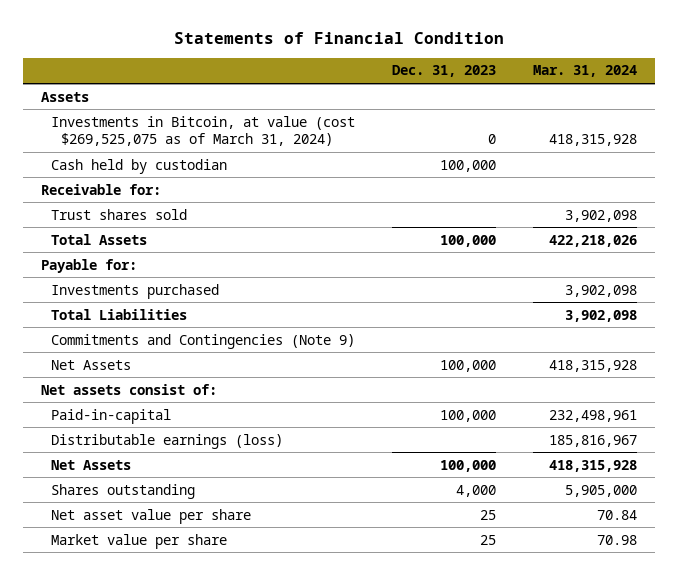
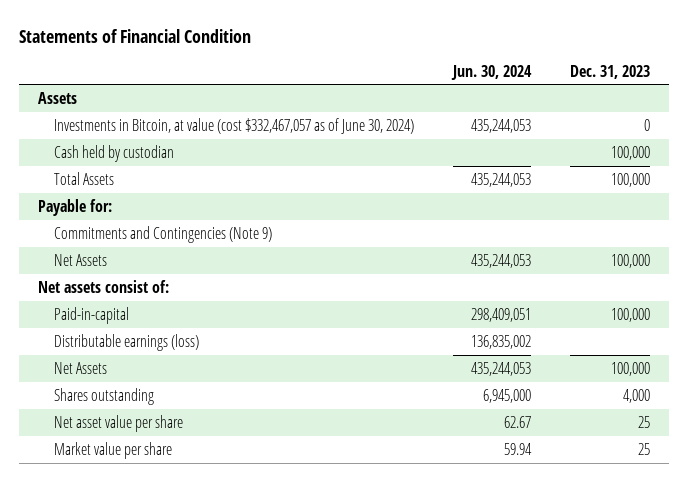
[532,65,637,78] Mar. 31, 2024 -> none
none -> [450,64,532,80] Jun. 30, 2024
[51,115,356,147] Investments in Bitcoin, at value (cost $269,525,075 as of March 31, 2024) -> [53,117,414,134] Investments in Bitcoin, at value (cost $332,467,057 as of June 30, 2024)
[41,183,162,195] Receivable for: -> none
[51,208,188,220] Trust shares sold -> none
[51,283,220,299] Investments purchased -> none
[51,308,188,320] Total Liabilities -> none

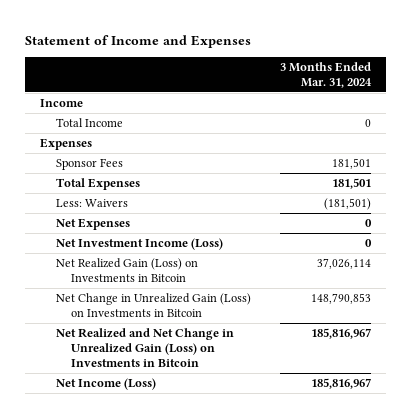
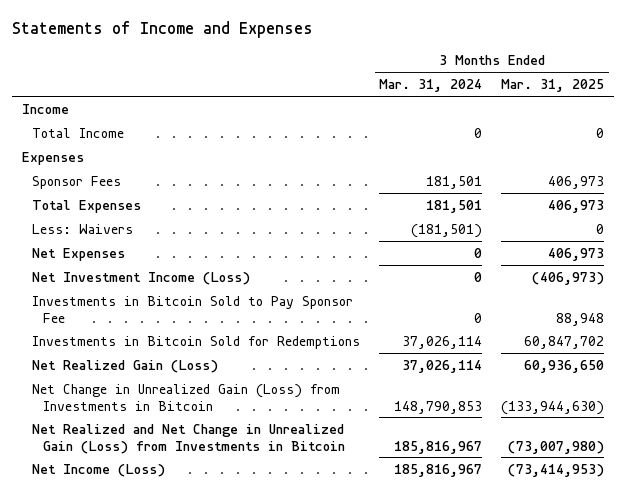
[25,34,252,48] Statement of Income and Expenses -> [12,21,314,39] Statements of Income and Expenses
none -> [501,79,605,93] Mar. 31, 2025
none -> [32,295,354,323] Investments in Bitcoin Sold to Pay Sponsor Fee
none -> [32,335,361,349] Investments in Bitcoin Sold for Redemptions
[55,258,198,282] Net Realized Gain (Loss) on Investments in Bitcoin -> [32,359,219,373] Net Realized Gain (Loss)
[55,293,251,317] Net Change in Unrealized Gain (Loss) on Investments in Bitcoin -> [32,383,341,411] Net Change in Unrealized Gain (Loss) from Investments in Bitcoin
[55,328,234,367] Net Realized and Net Change in Unrealized Gain (Loss) on Investments in Bitcoin -> [32,423,345,454] Net Realized and Net Change in Unrealized Gain (Loss) from Investments in Bitcoin

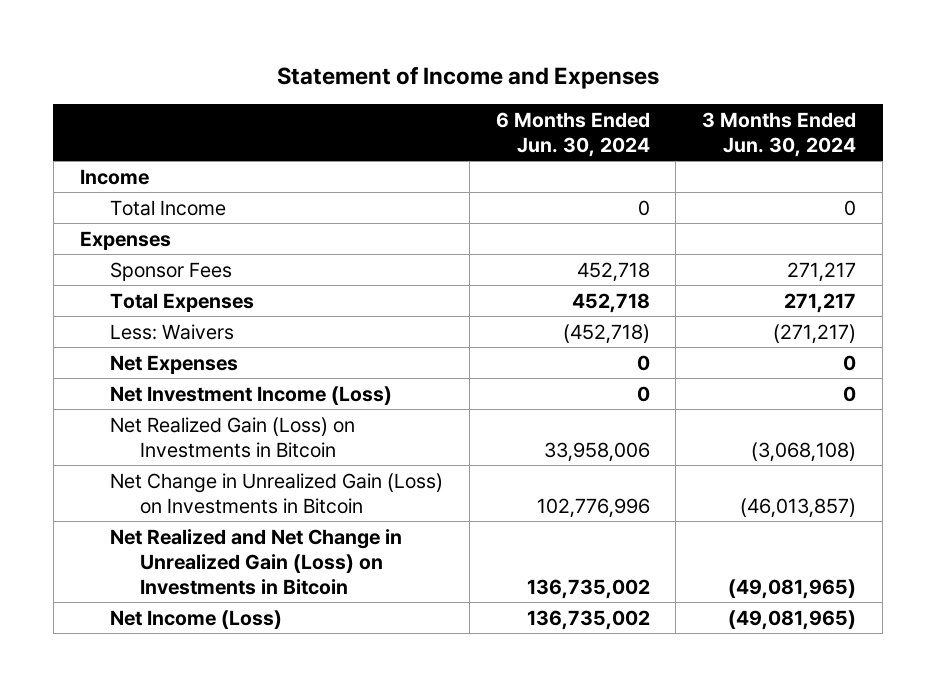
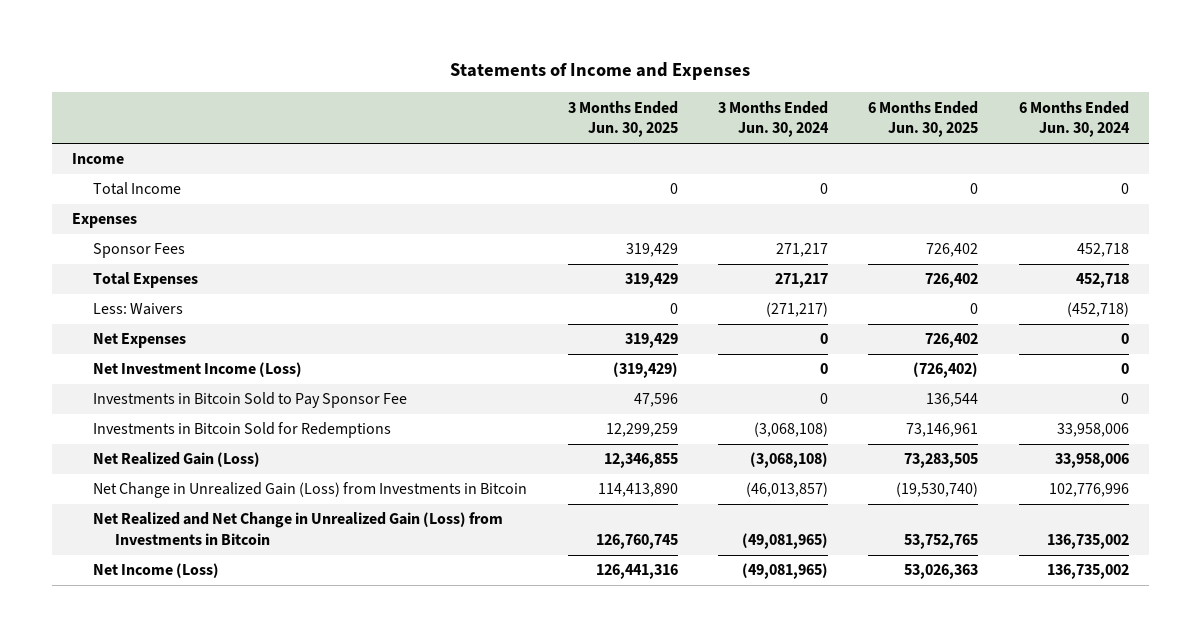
[276,66,659,90] Statement of Income and Expenses -> [450,62,751,81] Statements of Income and Expenses
none -> [567,100,678,138] 3 Months Ended Jun. 30, 2025
none -> [868,100,979,138] 6 Months Ended Jun. 30, 2025
none -> [93,392,408,409] Investments in Bitcoin Sold to Pay Sponsor Fee
none -> [93,422,392,439] Investments in Bitcoin Sold for Redemptions
[109,416,355,458] Net Realized Gain (Loss) on Investments in Bitcoin -> [93,452,261,468] Net Realized Gain (Loss)
[109,472,443,514] Net Change in Unrealized Gain (Loss) on Investments in Bitcoin -> [93,482,528,499] Net Change in Unrealized Gain (Loss) from Investments in Bitcoin
[109,528,402,595] Net Realized and Net Change in Unrealized Gain (Loss) on Investments in Bitcoin -> [93,512,504,546] Net Realized and Net Change in Unrealized Gain (Loss) from Investments in Bitcoin

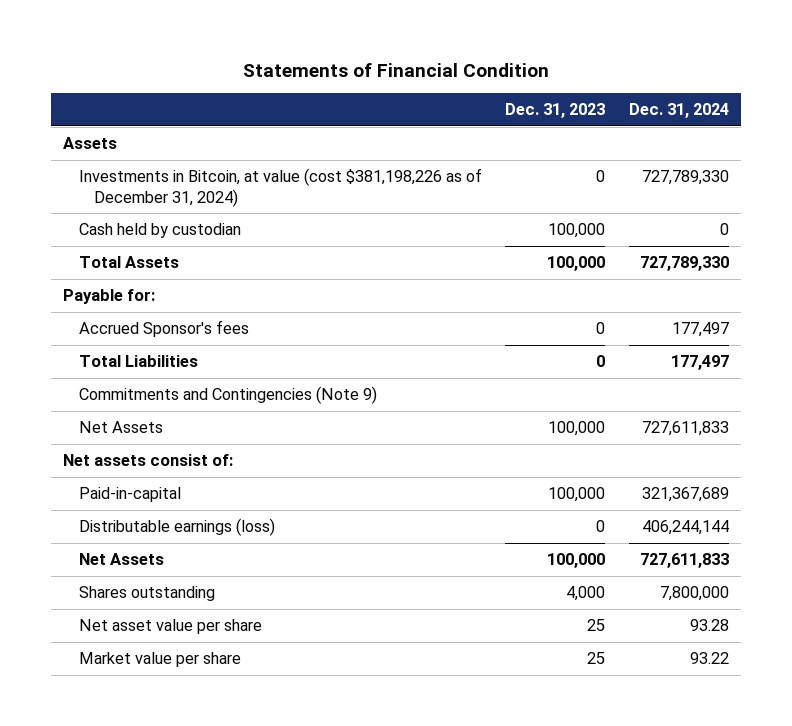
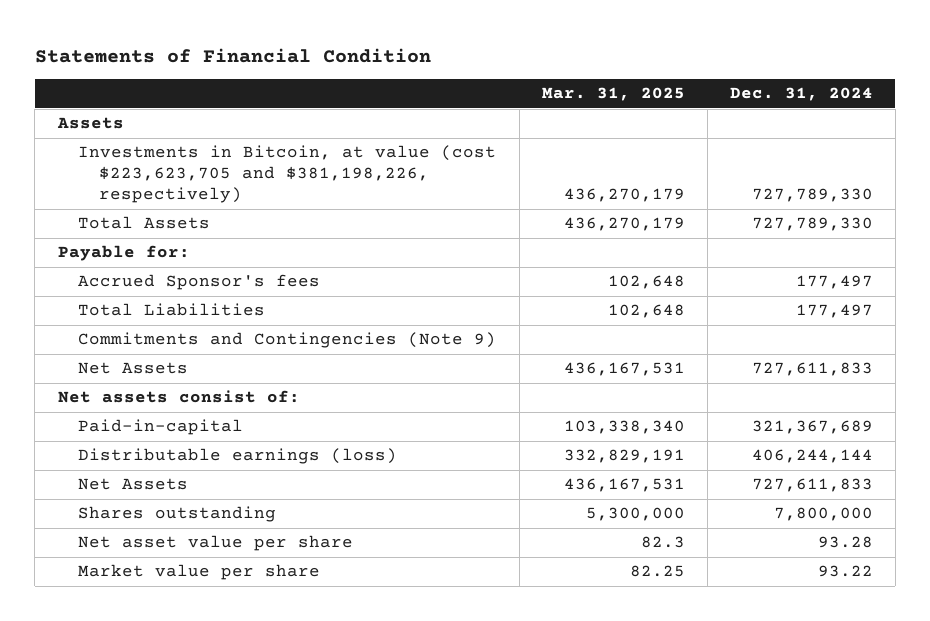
[505,103,606,119] Dec. 31, 2023 -> none
none -> [541,87,685,102] Mar. 31, 2025
[78,223,241,239] Cash held by custodian -> none
[78,168,482,207] Investments in Bitcoin, at value (cost $381,198,226 as of December 31, 2024) -> [78,145,497,204] Investments in Bitcoin, at value (cost $223,623,705 and $381,198,226, respectively)

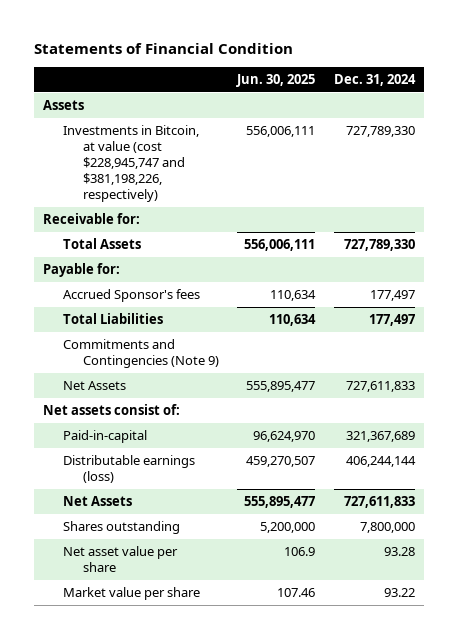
[541,87,685,102] Mar. 31, 2025 -> none
none -> [236,73,316,87] Jun. 30, 2025
[78,145,497,204] Investments in Bitcoin, at value (cost $223,623,705 and $381,198,226, respectively) -> [62,125,199,202] Investments in Bitcoin, at value (cost $228,945,747 and $381,198,226, respectively)
none -> [42,213,140,225] Receivable for:

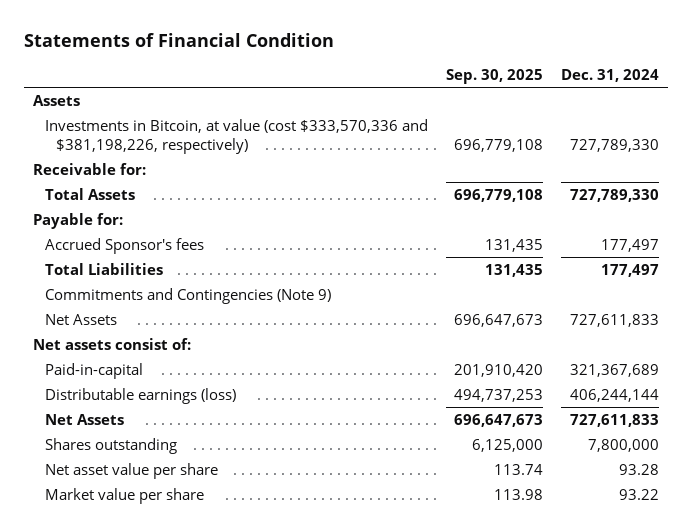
[236,73,316,87] Jun. 30, 2025 -> none
none -> [446,69,544,85] Sep. 30, 2025
[62,125,199,202] Investments in Bitcoin, at value (cost $228,945,747 and $381,198,226, respectively) -> [44,118,428,154] Investments in Bitcoin, at value (cost $333,570,336 and $381,198,226, respectively)

